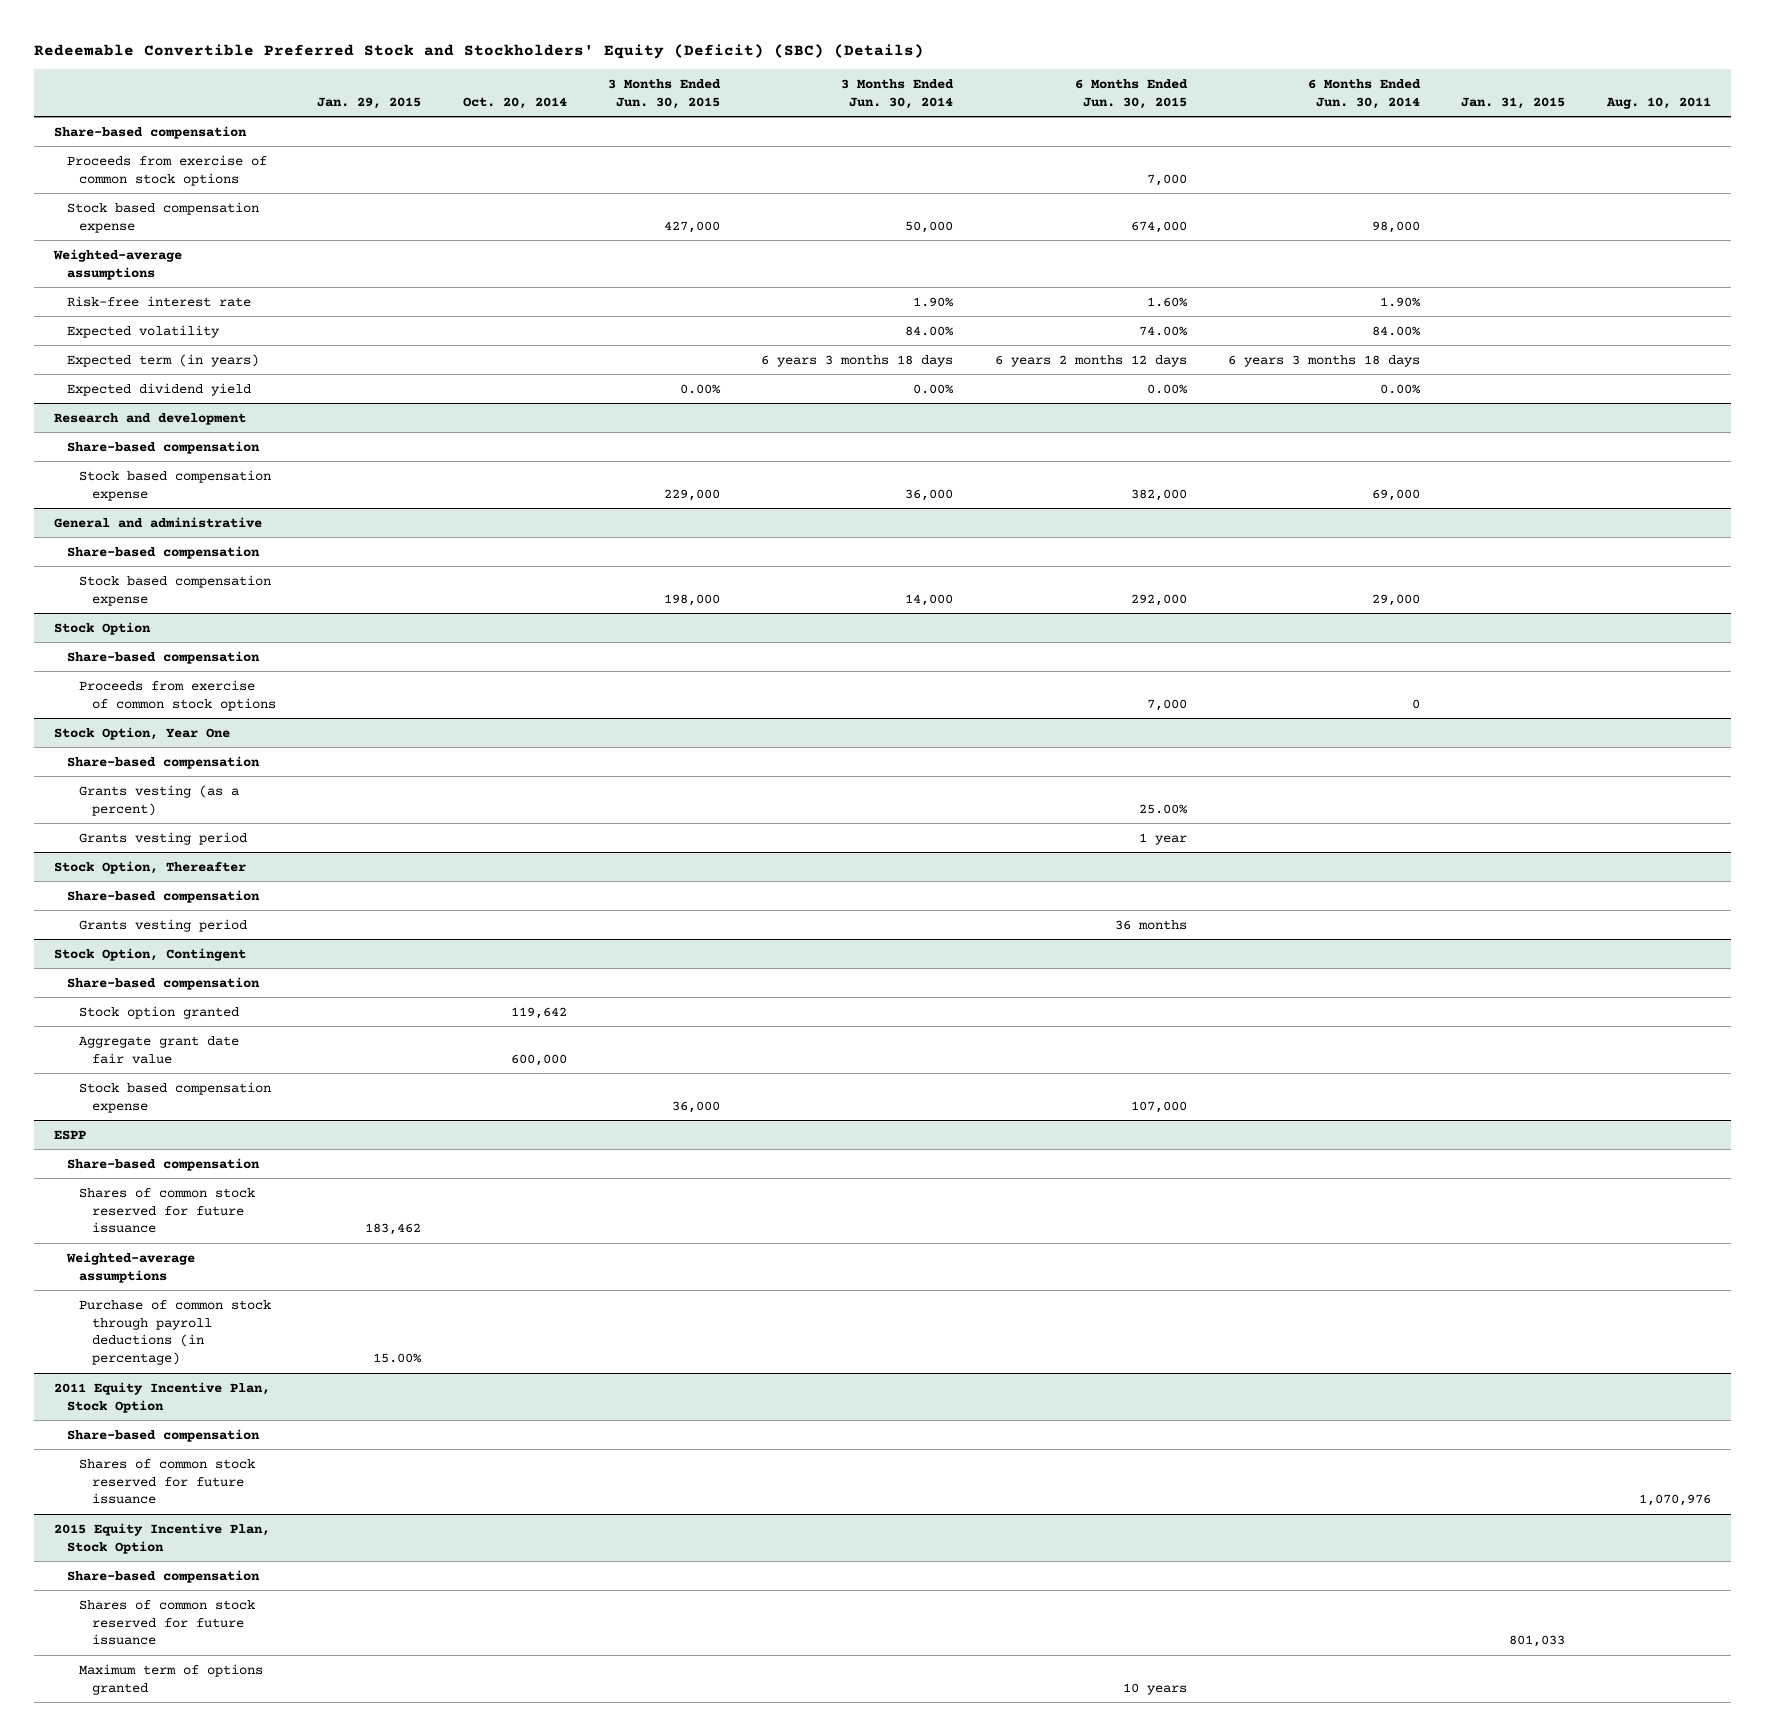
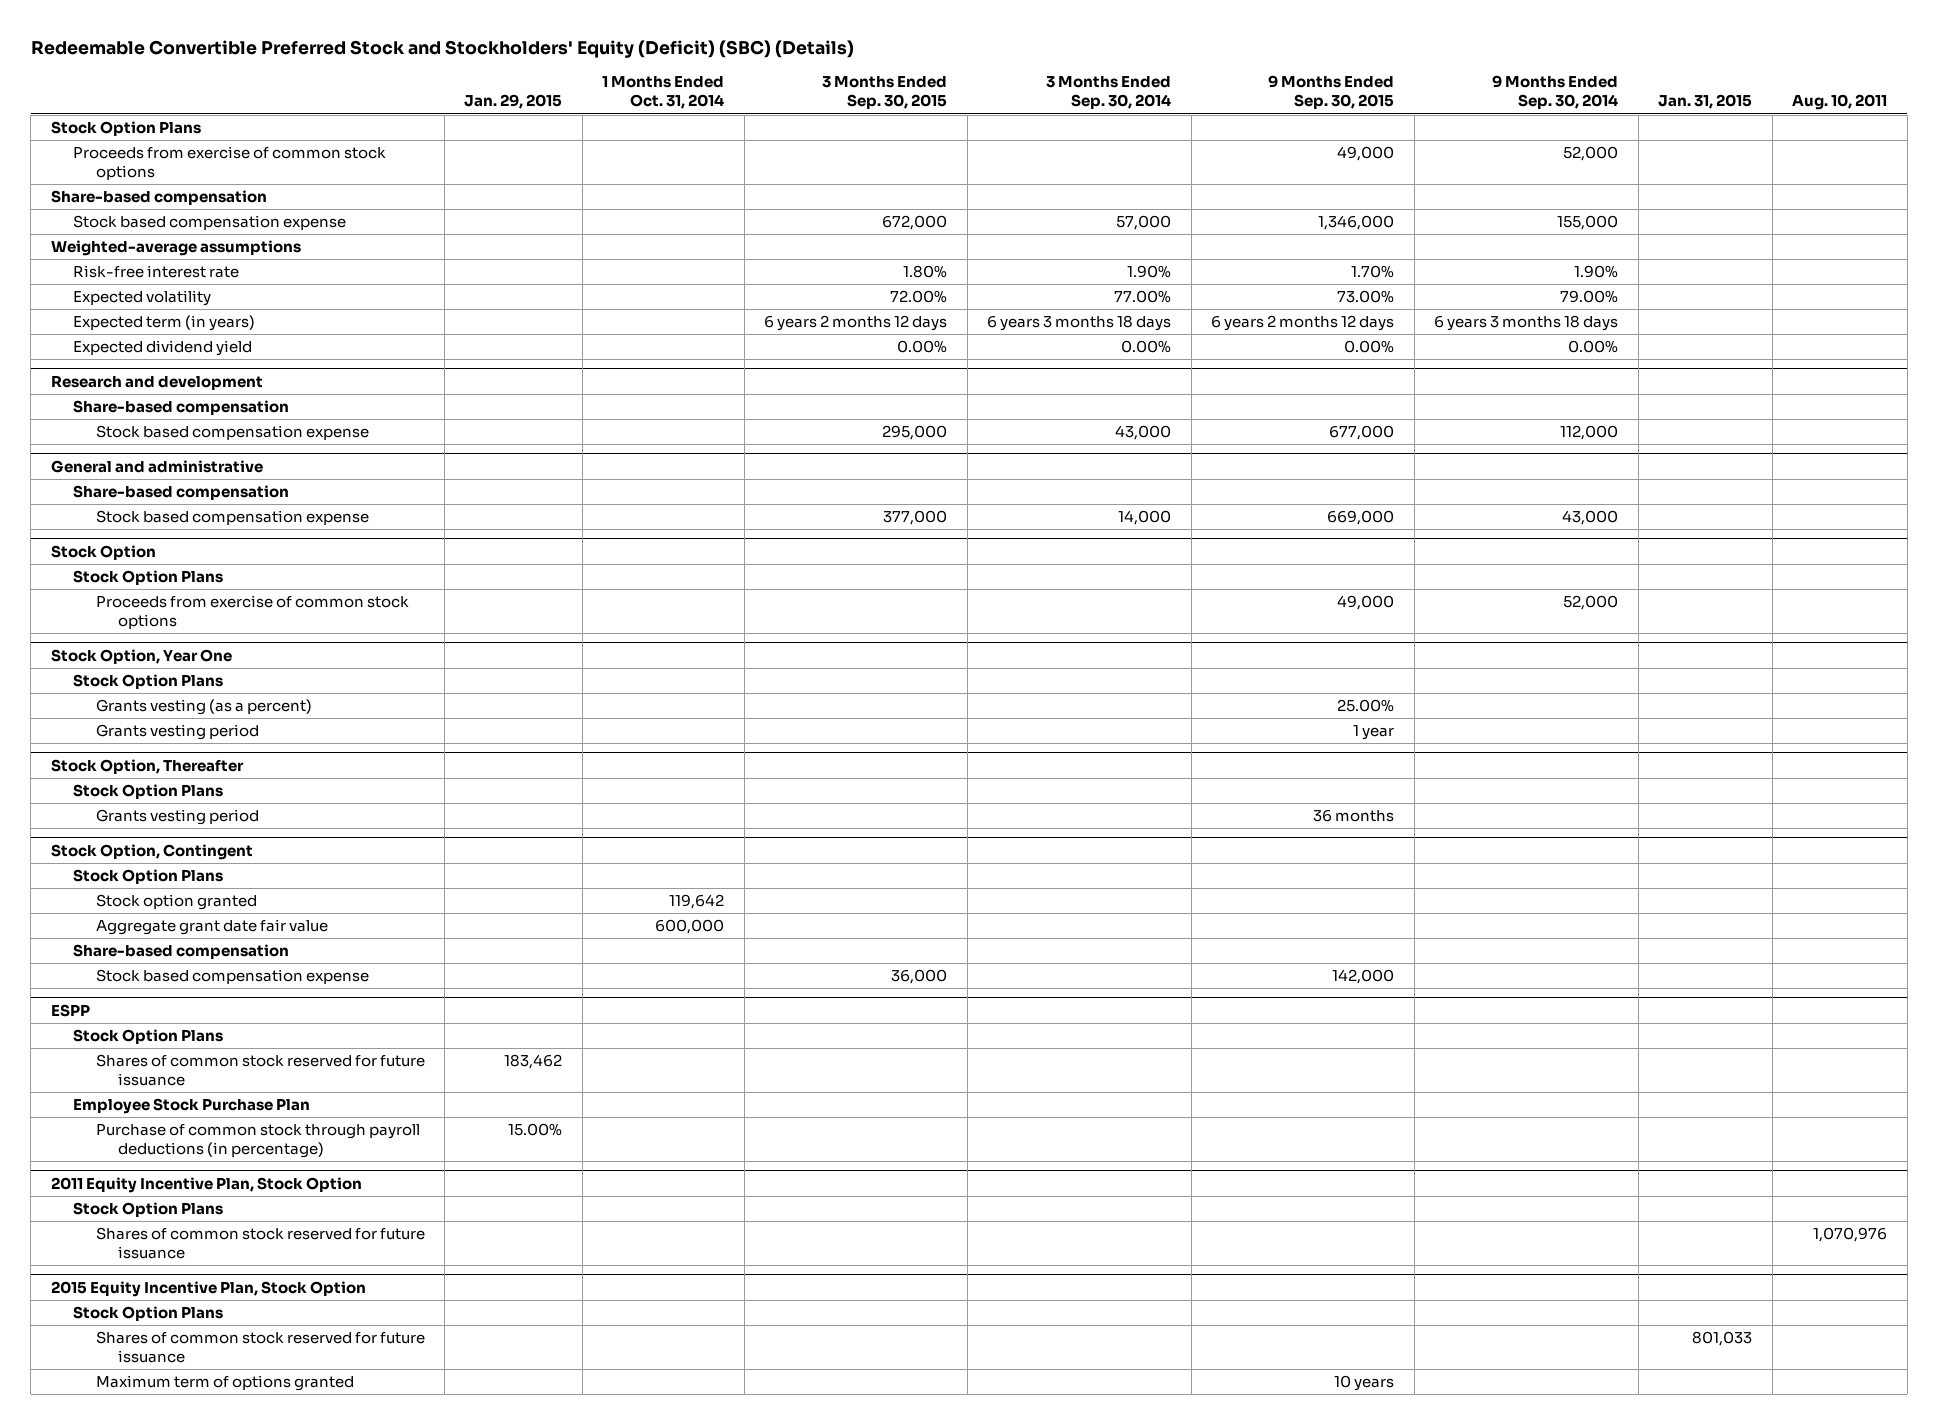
[462,96,567,109] Oct. 20, 2014 -> none
[607,79,721,109] 3 Months Ended Jun. 30, 2015 -> none
[841,79,955,109] 3 Months Ended Jun. 30, 2014 -> none
[1074,79,1188,109] 6 Months Ended Jun. 30, 2015 -> none
[1307,79,1421,109] 6 Months Ended Jun. 30, 2014 -> none
none -> [602,76,725,110] 1 Months Ended Oct. 31, 2014
none -> [822,76,948,110] 3 Months Ended Sep. 30, 2015
none -> [1046,76,1172,110] 3 Months Ended Sep. 30, 2014
none -> [1268,75,1395,110] 9 Months Ended Sep. 30, 2015
none -> [1492,75,1619,110] 9 Months Ended Sep. 30, 2014
none -> [50,121,201,137] Stock Option Plans
[54,125,248,139] Share-based compensation -> [50,190,267,206] Share-based compensation
[66,650,260,664] Share-based compensation -> none
none -> [73,570,224,586] Stock Option Plans
[66,755,260,769] Share-based compensation -> none
none -> [73,674,224,690] Stock Option Plans
[66,889,260,903] Share-based compensation -> none
none -> [73,784,224,800] Stock Option Plans
none -> [73,869,224,885] Stock Option Plans
[66,976,260,990] Share-based compensation -> [73,944,290,960] Share-based compensation
[66,1157,260,1171] Share-based compensation -> none
none -> [73,1029,224,1045] Stock Option Plans
[65,1251,195,1283] Weighted-average assumptions -> none
none -> [73,1098,311,1115] Employee Stock Purchase Plan
[66,1428,260,1442] Share-based compensation -> none
none -> [73,1202,224,1218] Stock Option Plans
[66,1569,260,1583] Share-based compensation -> none
none -> [73,1306,224,1322] Stock Option Plans

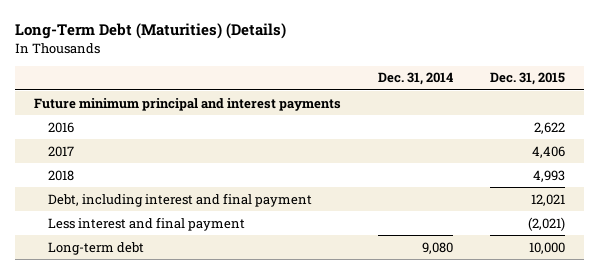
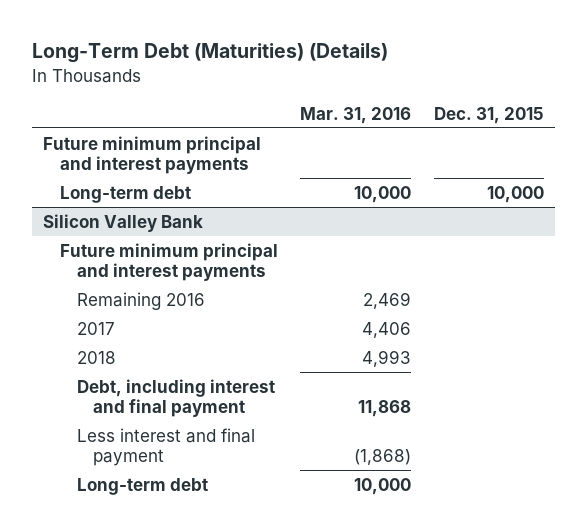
[378,72,454,86] Dec. 31, 2014 -> none
none -> [300,106,412,124] Mar. 31, 2016
[47,121,74,133] 2016 -> none
[47,145,74,157] 2017 -> none
[47,169,74,181] 2018 -> none
[47,192,312,207] Debt, including interest and final payment -> none
[47,216,245,231] Less interest and final payment -> none
none -> [43,213,204,232] Silicon Valley Bank
none -> [59,242,278,281] Future minimum principal and interest payments
none -> [76,291,205,310] Remaining 2016
none -> [76,321,115,335] 2017
none -> [76,350,116,364] 2018
none -> [76,378,275,417] Debt, including interest and final payment
none -> [76,427,255,466] Less interest and final payment
none -> [76,477,208,495] Long-term debt

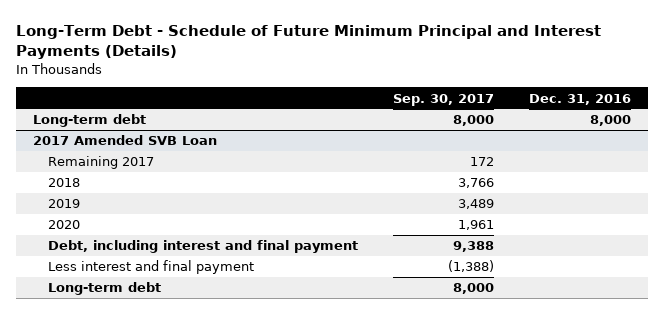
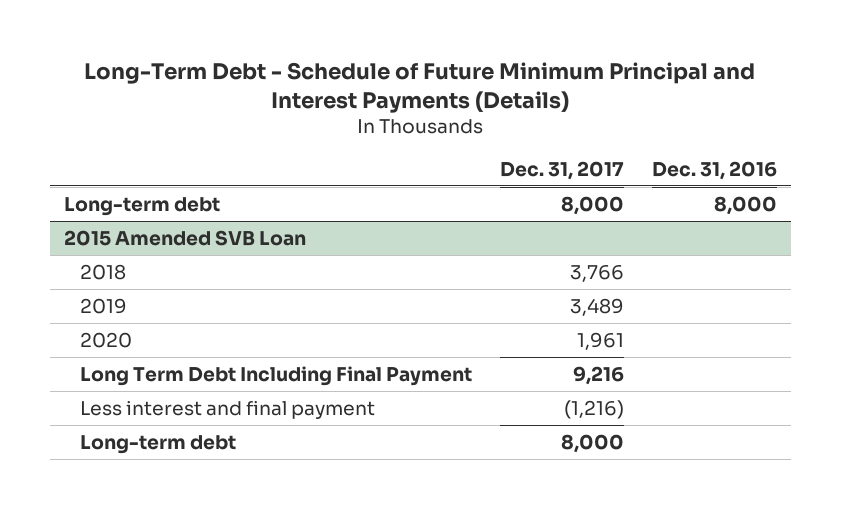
[393,93,495,106] Sep. 30, 2017 -> none
none -> [500,160,625,180] Dec. 31, 2017
[48,156,155,170] Remaining 2017 -> none
[32,135,217,146] 2017 Amended SVB Loan -> [63,229,306,246] 2015 Amended SVB Loan
[48,240,359,254] Debt, including interest and final payment -> [79,365,472,386] Long Term Debt Including Final Payment

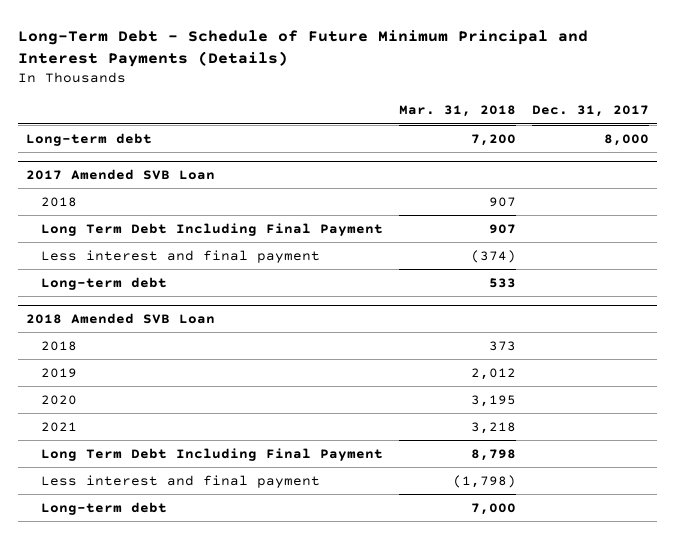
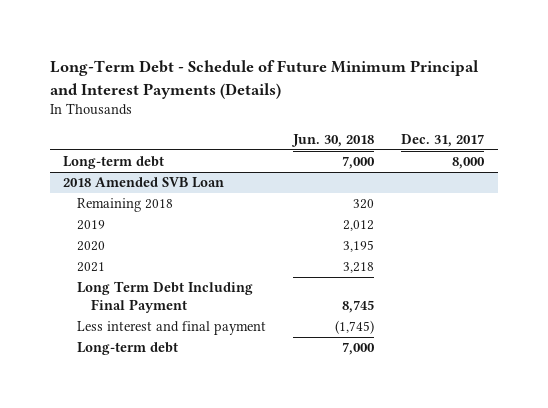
[399,105,517,118] Mar. 31, 2018 -> none
none -> [291,133,375,147] Jun. 30, 2018
[26,168,216,180] 2017 Amended SVB Loan -> none
[40,196,77,207] 2018 -> none
[40,222,383,236] Long Term Debt Including Final Payment -> none
[40,249,320,263] Less interest and final payment -> none
[40,276,167,290] Long-term debt -> none
[40,340,77,351] 2018 -> [76,198,173,213] Remaining 2018

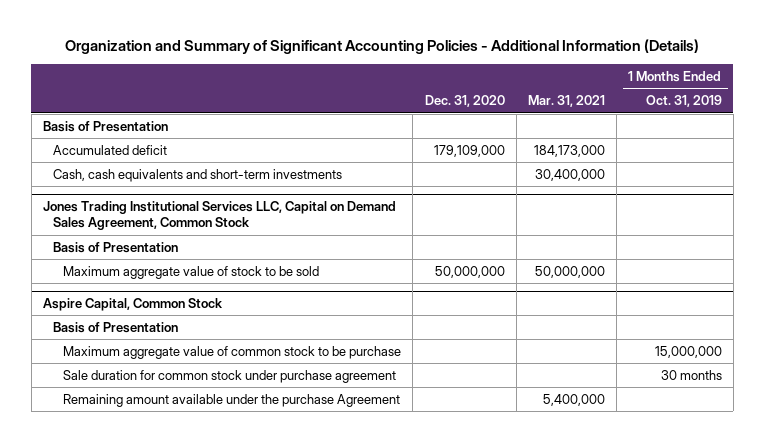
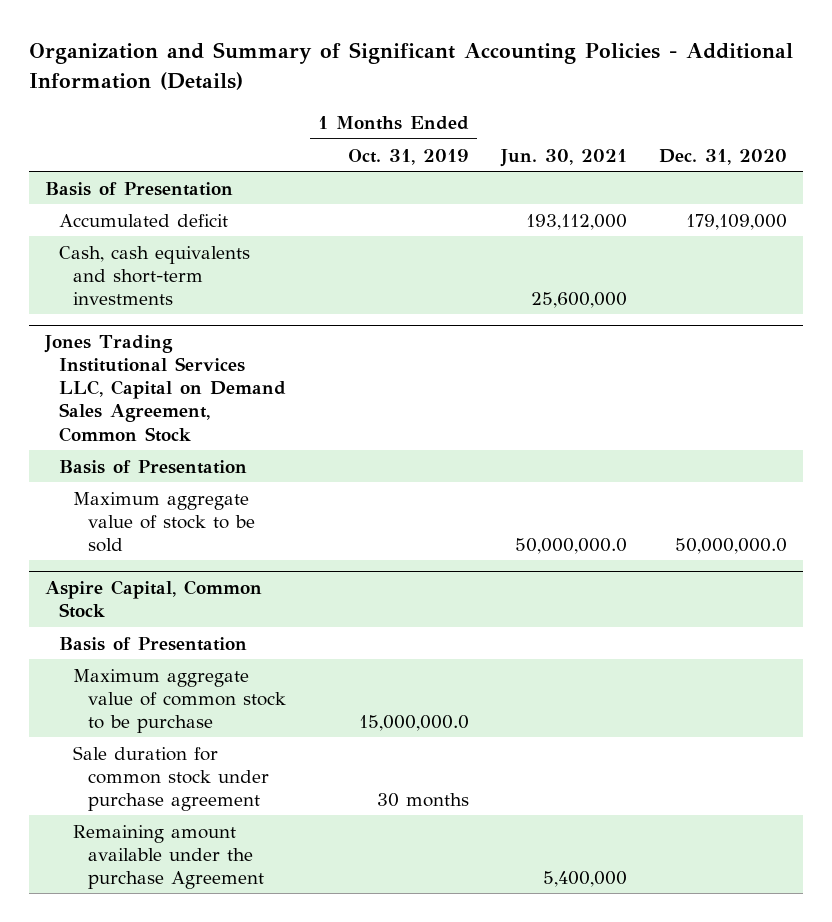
[528,95,606,108] Mar. 31, 2021 -> none
none -> [500,148,628,167] Jun. 30, 2021
[434,265,505,278] 50,000,000 -> [675,537,788,554] 50,000,000.0
[654,345,722,358] 15,000,000 -> [359,714,470,731] 15,000,000.0

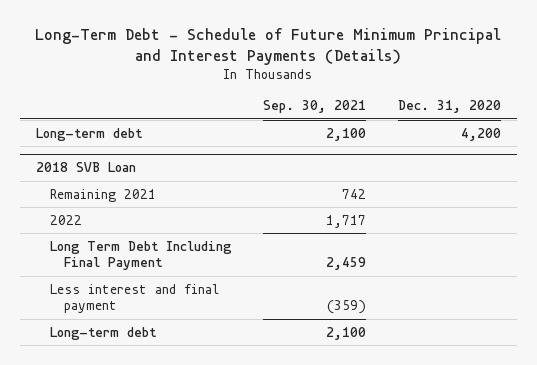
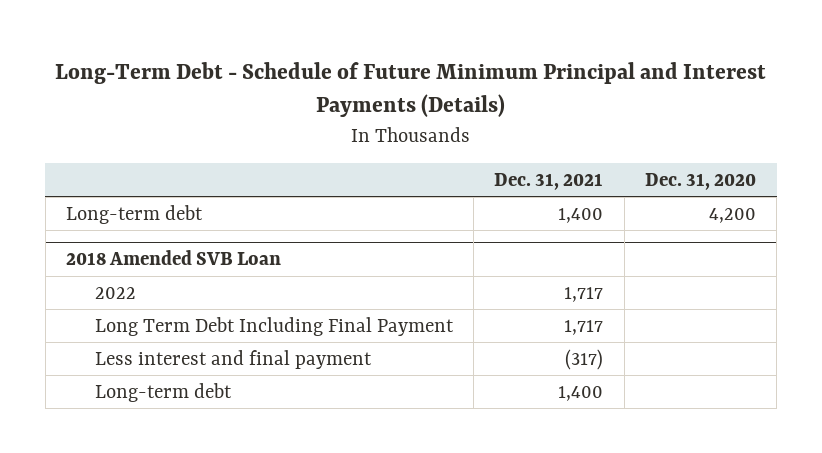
[262,100,366,114] Sep. 30, 2021 -> none
none -> [494,173,604,191] Dec. 31, 2021
[50,188,157,202] Remaining 2021 -> none
[35,162,136,173] 2018 SVB Loan -> [65,250,281,266] 2018 Amended SVB Loan

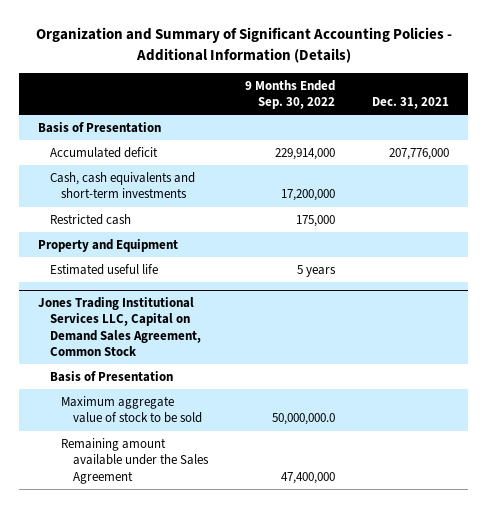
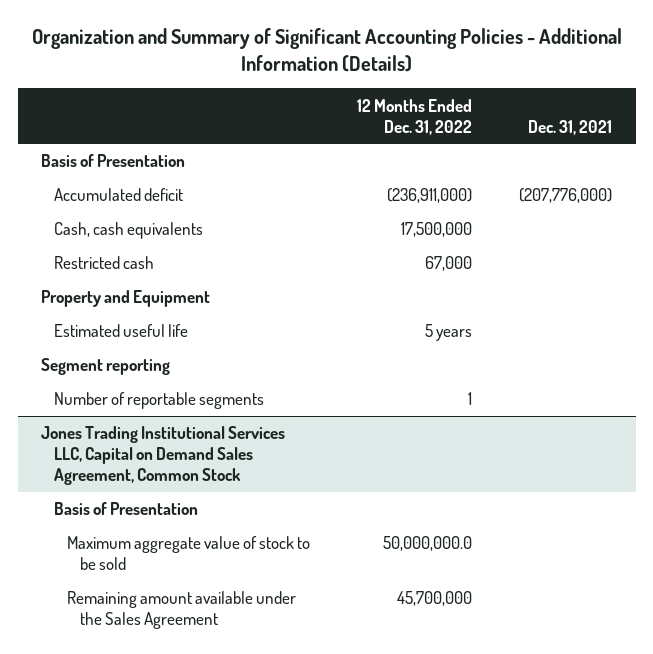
[245,79,336,110] 9 Months Ended Sep. 30, 2022 -> none
none -> [357,98,473,135] 12 Months Ended Dec. 31, 2022
[389,148,450,161] 207,776,000 -> [519,188,613,204] (207,776,000)
[49,172,195,199] Cash, cash equivalents and short-term investments -> [54,222,204,240] Cash, cash equivalents
none -> [41,358,171,376] Segment reporting
none -> [54,392,265,410] Number of reportable segments

